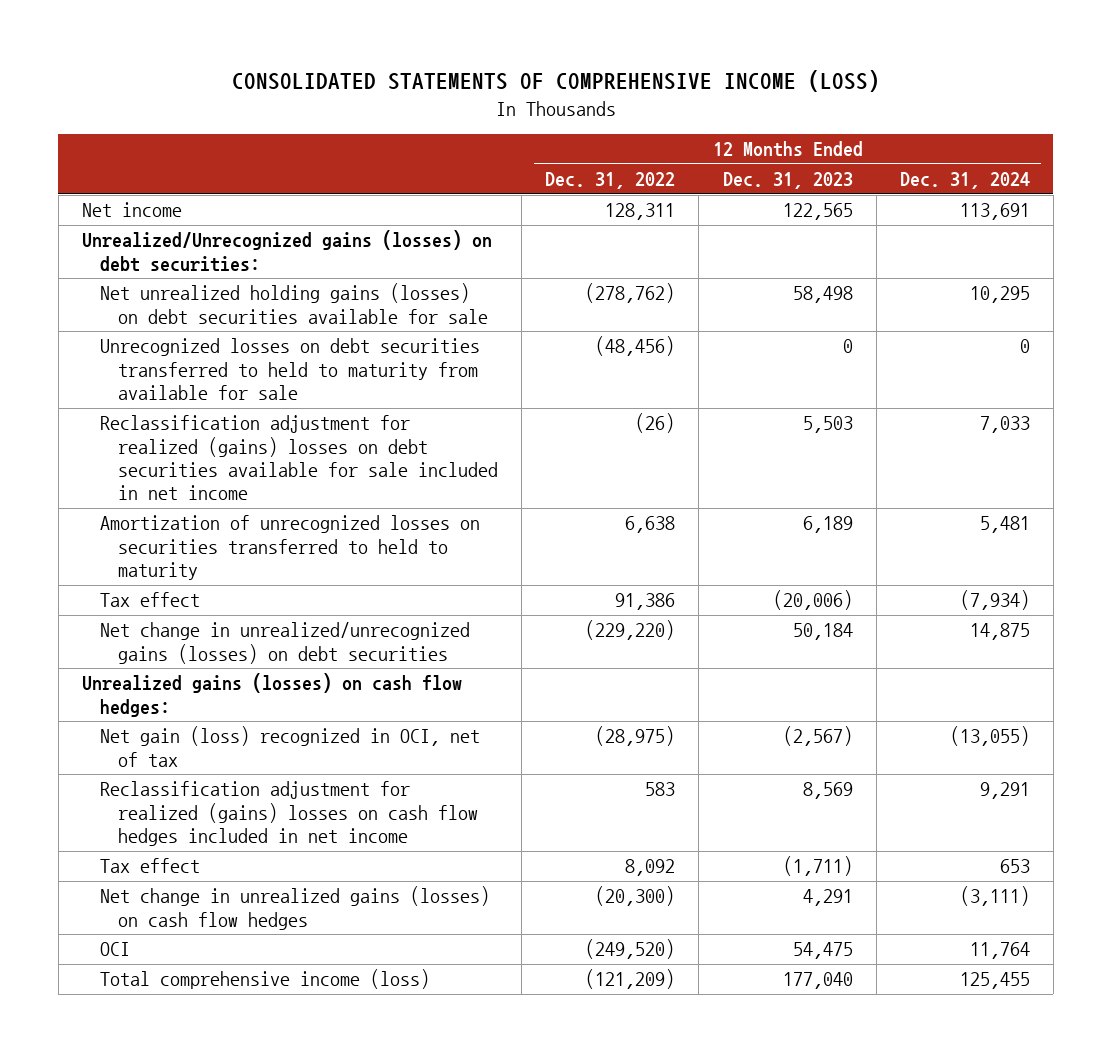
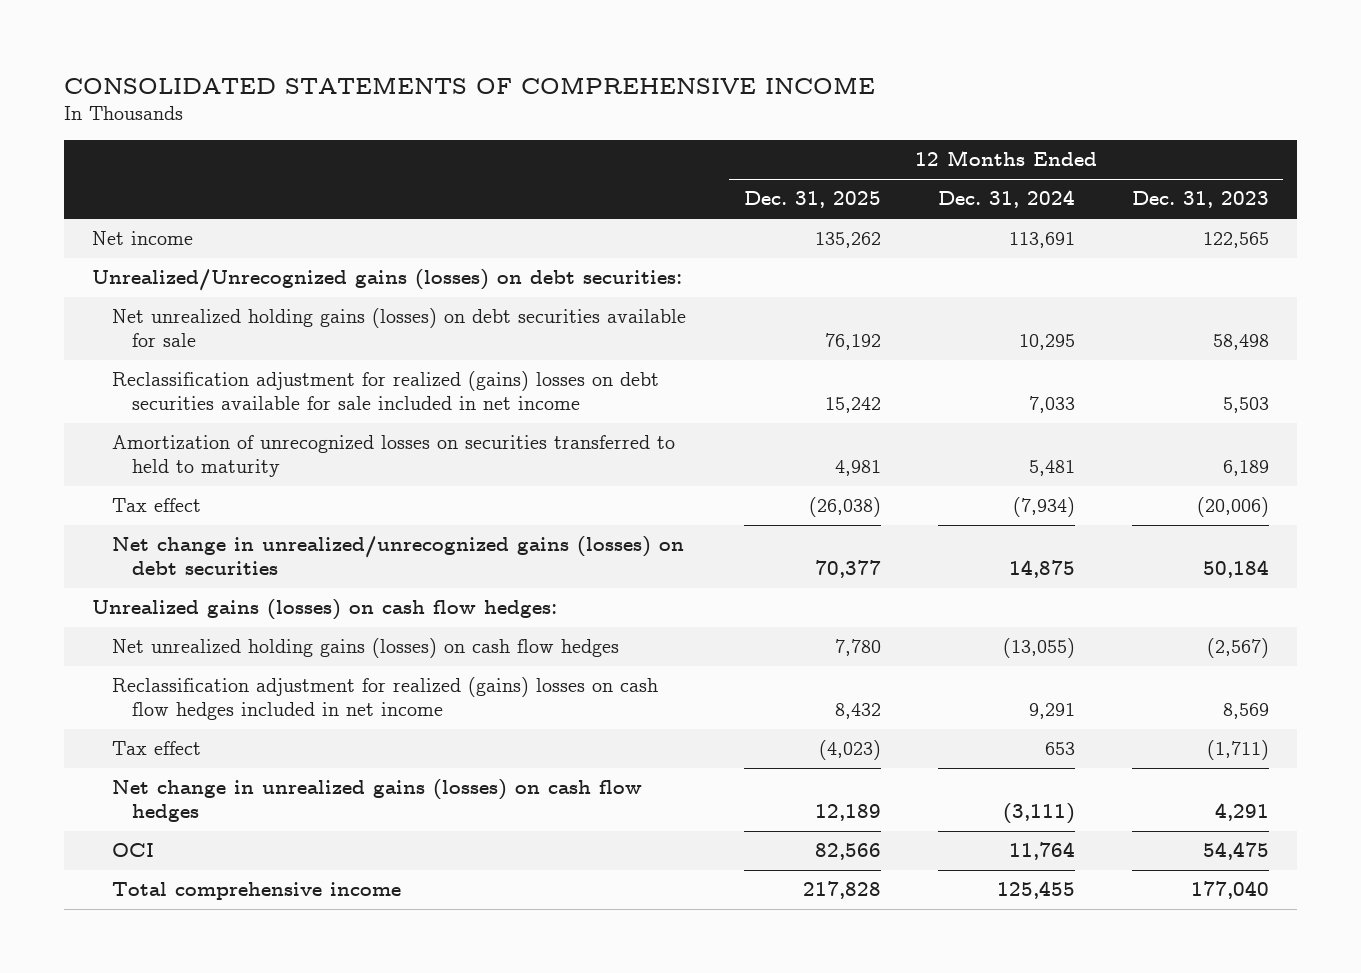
[231,70,880,93] CONSOLIDATED STATEMENTS OF COMPREHENSIVE INCOME (LOSS) -> [63,77,875,95] CONSOLIDATED STATEMENTS OF COMPREHENSIVE INCOME
[545,171,676,189] Dec. 31, 2022 -> none
none -> [743,191,881,209] Dec. 31, 2025
[100,338,481,400] Unrecognized losses on debt securities transferred to held to maturity from available for sale -> none
[100,726,481,767] Net gain (loss) recognized in OCI, net of tax -> [112,638,620,659] Net unrealized holding gains (losses) on cash flow hedges
[100,969,431,990] Total comprehensive income (loss) -> [112,882,402,901] Total comprehensive income

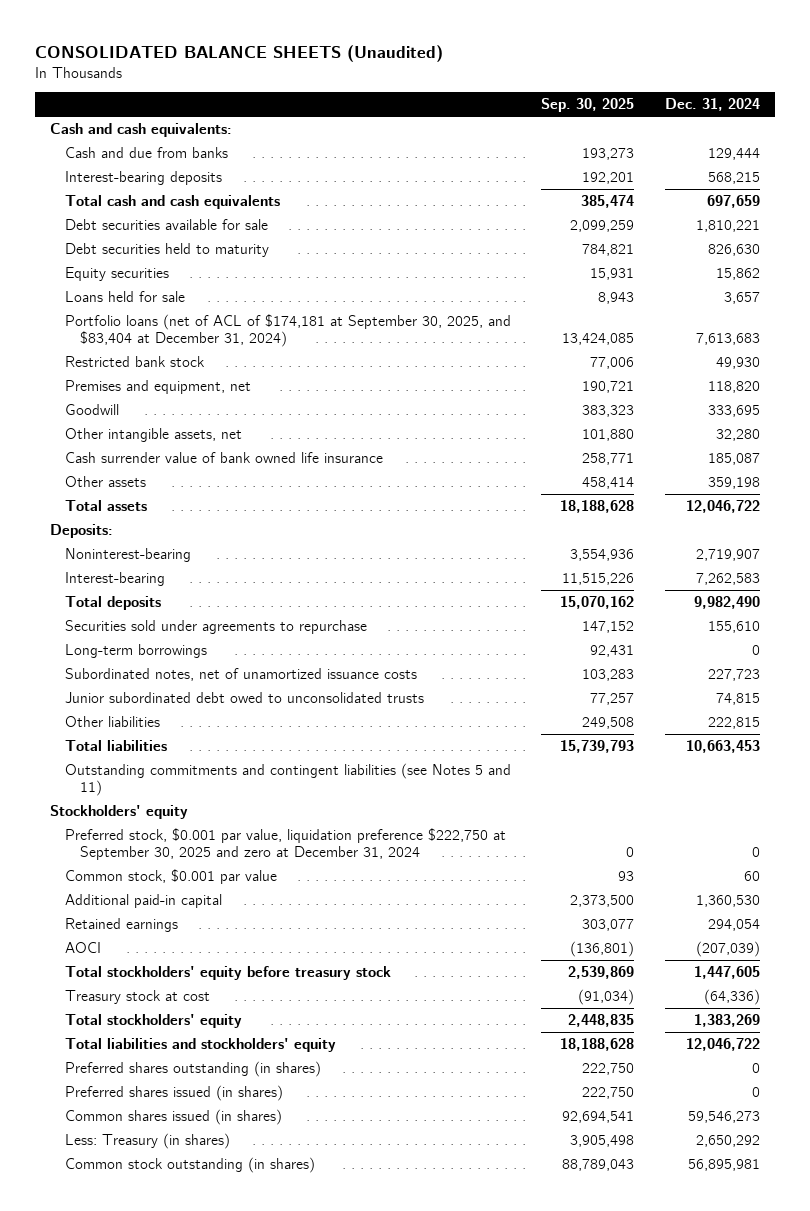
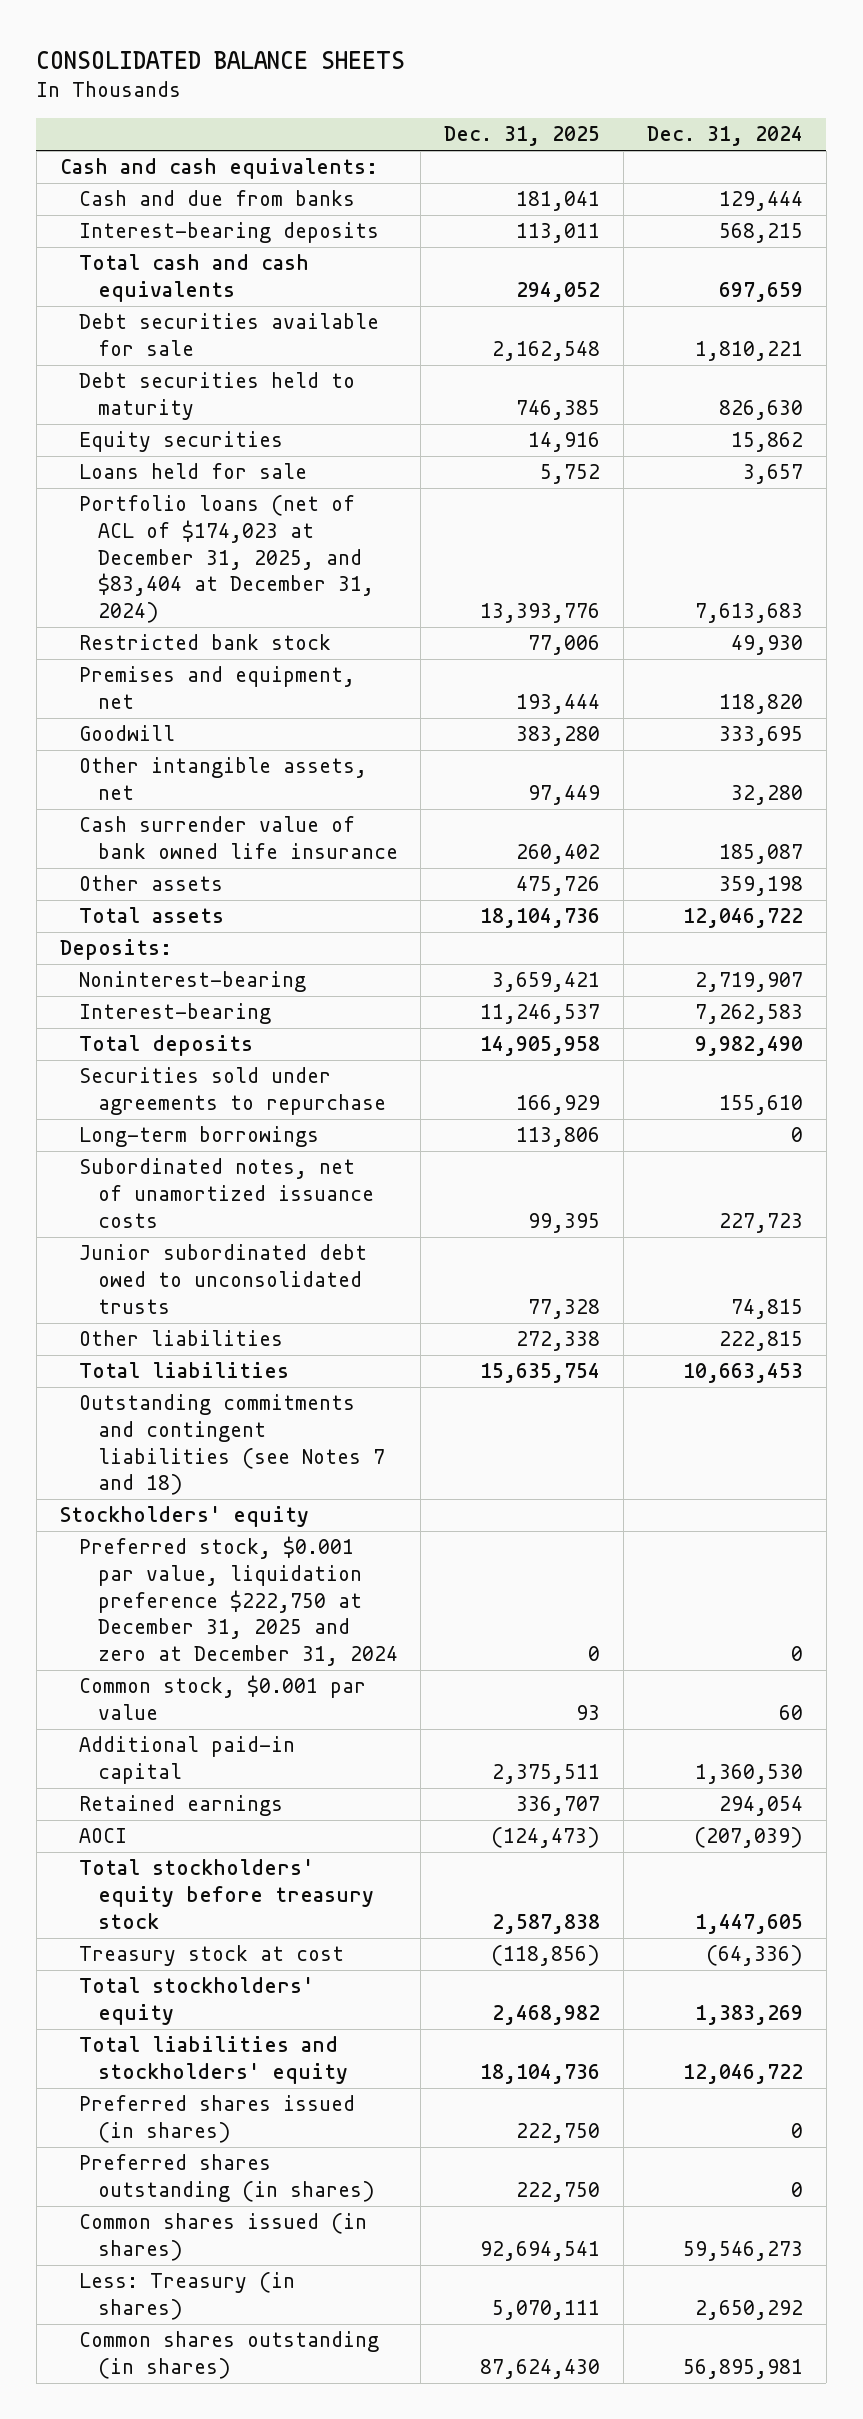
[35,44,444,62] CONSOLIDATED BALANCE SHEETS (Unaudited) -> [36,50,406,69] CONSOLIDATED BALANCE SHEETS
[541,98,635,113] Sep. 30, 2025 -> none
none -> [444,126,601,147] Dec. 31, 2025
[65,314,512,348] Portfolio loans (net of ACL of $174,181 at September 30, 2025, and $83,404 at December 31, 2024) -> [78,495,374,623] Portfolio loans (net of ACL of $174,023 at December 31, 2025, and $83,404 at December 31, 2024)
[65,763,512,797] Outstanding commitments and contingent liabilities (see Notes 5 and 11) -> [78,1394,385,1496] Outstanding commitments and contingent liabilities (see Notes 7 and 18)
[65,828,507,861] Preferred stock, $0.001 par value, liquidation preference $222,750 at September 30, 2025 and zero at December 31, 2024 -> [78,1536,398,1666] Preferred stock, $0.001 par value, liquidation preference $222,750 at December 31, 2025 and zero at December 31, 2024
[65,1061,322,1078] Preferred shares outstanding (in shares) -> [78,2154,375,2203] Preferred shares outstanding (in shares)
[65,1157,316,1174] Common stock outstanding (in shares) -> [78,2331,379,2380] Common shares outstanding (in shares)

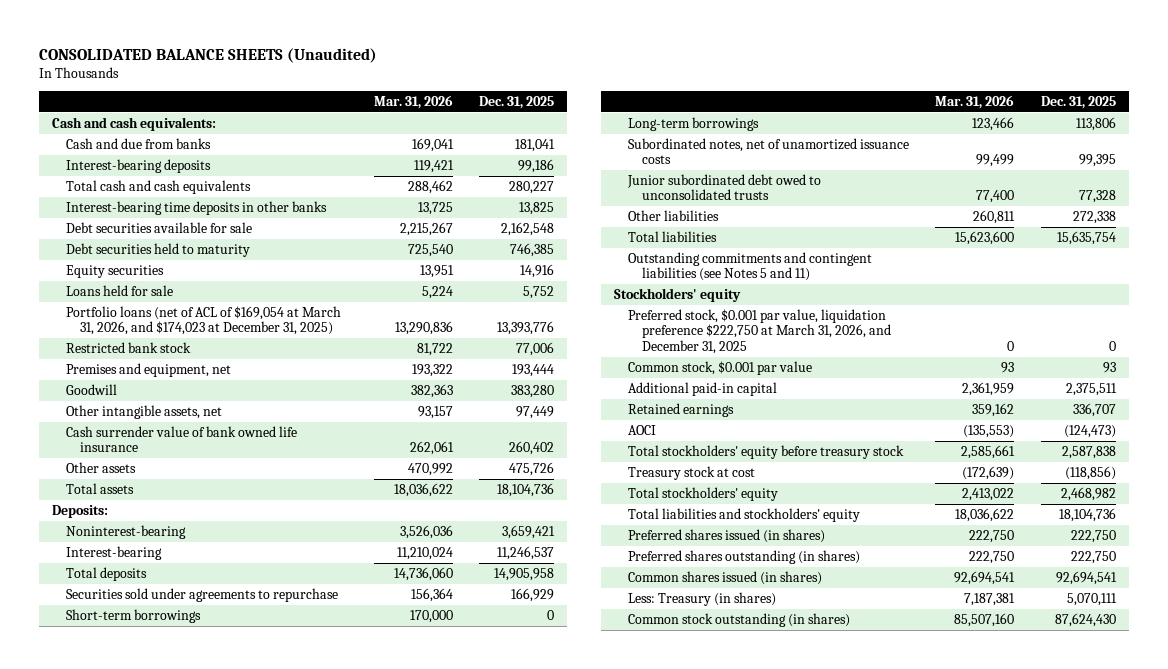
[36,50,406,69] CONSOLIDATED BALANCE SHEETS -> [38,47,377,63] CONSOLIDATED BALANCE SHEETS (Unaudited)
[646,126,803,147] Dec. 31, 2024 -> none
none -> [373,94,453,109] Mar. 31, 2026
[516,223,601,244] 113,011 -> [518,159,555,174] 99,186
[516,282,601,303] 294,052 -> [509,181,555,195] 280,227
none -> [66,201,328,216] Interest-bearing time deposits in other banks
[78,495,374,623] Portfolio loans (net of ACL of $174,023 at December 31, 2025, and $83,404 at December 31, 2024) -> [66,306,342,336] Portfolio loans (net of ACL of $169,054 at March 31, 2026, and $174,023 at December 31, 2025)
none -> [66,609,202,624] Short-term borrowings
[78,1394,385,1496] Outstanding commitments and contingent liabilities (see Notes 7 and 18) -> [627,252,872,282] Outstanding commitments and contingent liabilities (see Notes 5 and 11)
[78,1536,398,1666] Preferred stock, $0.001 par value, liquidation preference $222,750 at December 31, 2025 and zero at December 31, 2024 -> [627,309,891,354] Preferred stock, $0.001 par value, liquidation preference $222,750 at March 31, 2026, and December 31, 2025
[78,2331,379,2380] Common shares outstanding (in shares) -> [627,613,850,628] Common stock outstanding (in shares)

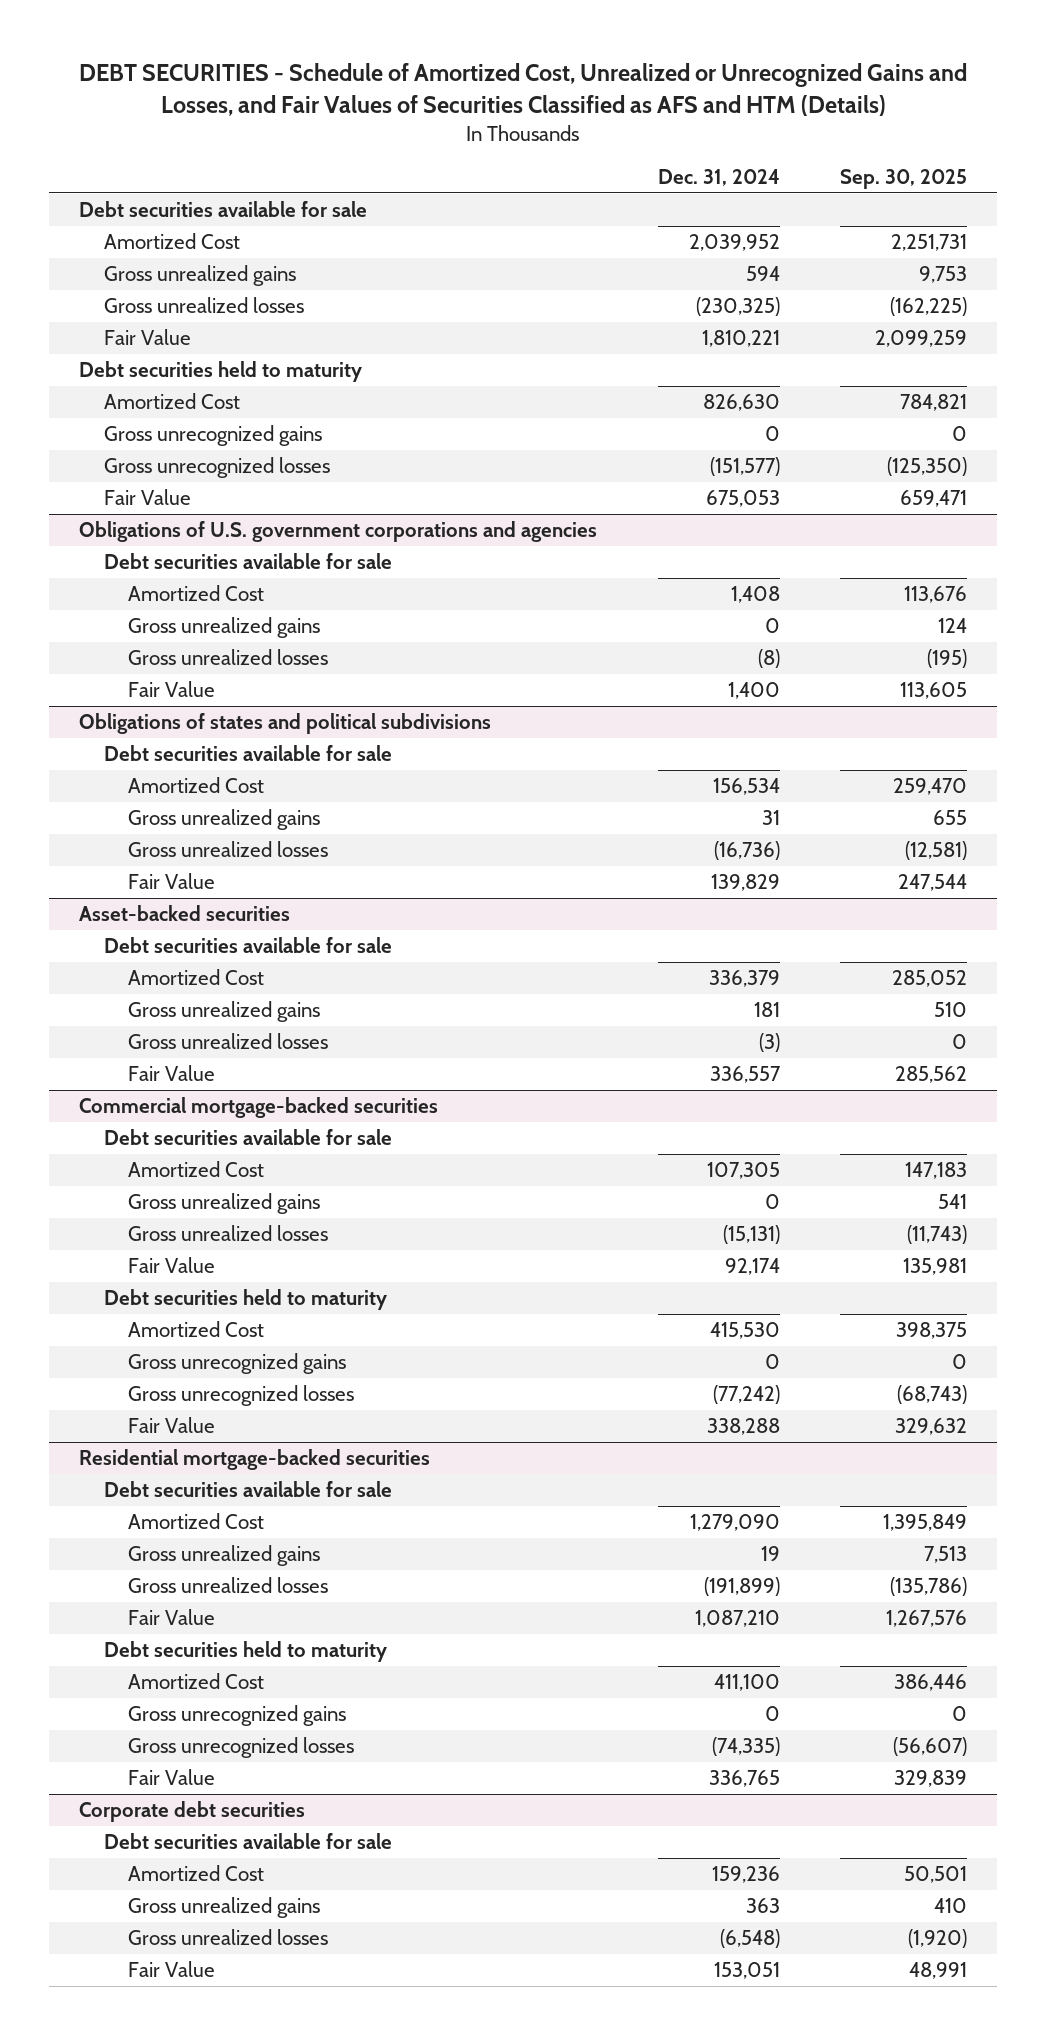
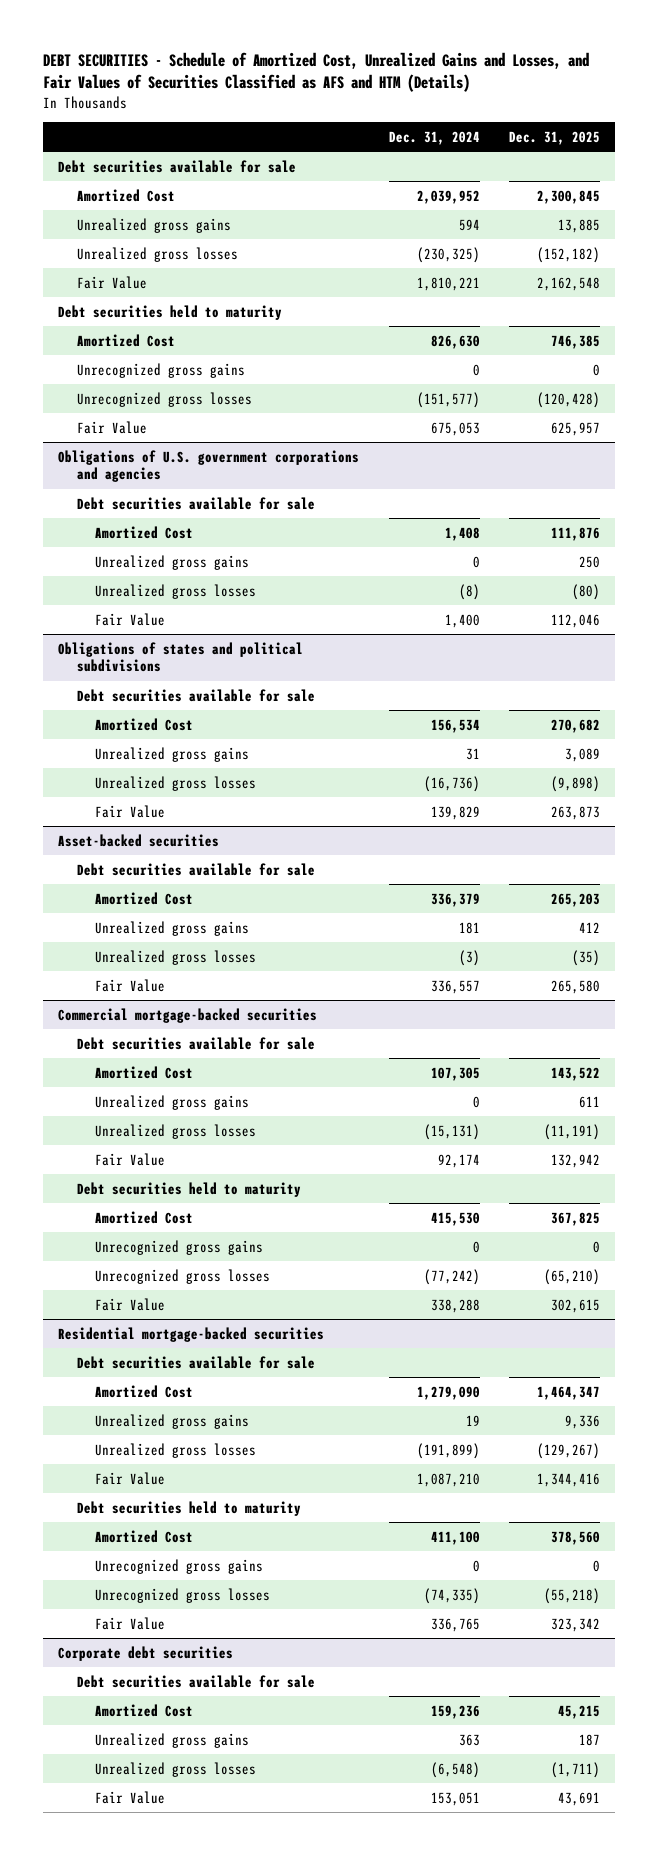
[79,63,968,116] DEBT SECURITIES - Schedule of Amortized Cost, Unrealized or Unrecognized Gains and Losses, and Fair Values of Securities Classified as AFS and HTM (Details) -> [43,51,590,93] DEBT SECURITIES - Schedule of Amortized Cost, Unrealized Gains and Losses, and Fair Values of Securities Classified as AFS and HTM (Details)
[839,169,967,190] Sep. 30, 2025 -> none
none -> [509,130,601,145] Dec. 31, 2025
[103,264,296,286] Gross unrealized gains -> [76,217,231,233] Unrealized gross gains
[103,296,304,313] Gross unrealized losses -> [76,246,238,262] Unrealized gross losses
[103,424,322,446] Gross unrecognized gains -> [76,362,245,378] Unrecognized gross gains
[103,456,330,478] Gross unrecognized losses -> [76,391,252,407] Unrecognized gross losses
[128,616,321,638] Gross unrealized gains -> [95,554,250,570] Unrealized gross gains
[128,648,329,665] Gross unrealized losses -> [95,583,257,599] Unrealized gross losses
[128,808,321,830] Gross unrealized gains -> [95,746,250,762] Unrealized gross gains
[128,840,329,857] Gross unrealized losses -> [95,775,257,791] Unrealized gross losses
[128,1000,321,1022] Gross unrealized gains -> [95,920,250,936] Unrealized gross gains
[128,1032,329,1049] Gross unrealized losses -> [95,949,257,965] Unrealized gross losses
[128,1192,321,1214] Gross unrealized gains -> [95,1094,250,1110] Unrealized gross gains
[128,1224,329,1241] Gross unrealized losses -> [95,1123,257,1139] Unrealized gross losses
[128,1352,347,1374] Gross unrecognized gains -> [95,1239,264,1255] Unrecognized gross gains
[128,1384,355,1406] Gross unrecognized losses -> [95,1268,271,1284] Unrecognized gross losses
[128,1544,321,1566] Gross unrealized gains -> [95,1413,250,1429] Unrealized gross gains
[128,1576,329,1593] Gross unrealized losses -> [95,1442,257,1458] Unrealized gross losses
[128,1704,347,1726] Gross unrecognized gains -> [95,1558,264,1574] Unrecognized gross gains
[128,1736,355,1758] Gross unrecognized losses -> [95,1587,271,1603] Unrecognized gross losses
[128,1896,321,1918] Gross unrealized gains -> [95,1732,250,1748] Unrealized gross gains
[128,1928,329,1945] Gross unrealized losses -> [95,1761,257,1777] Unrealized gross losses

